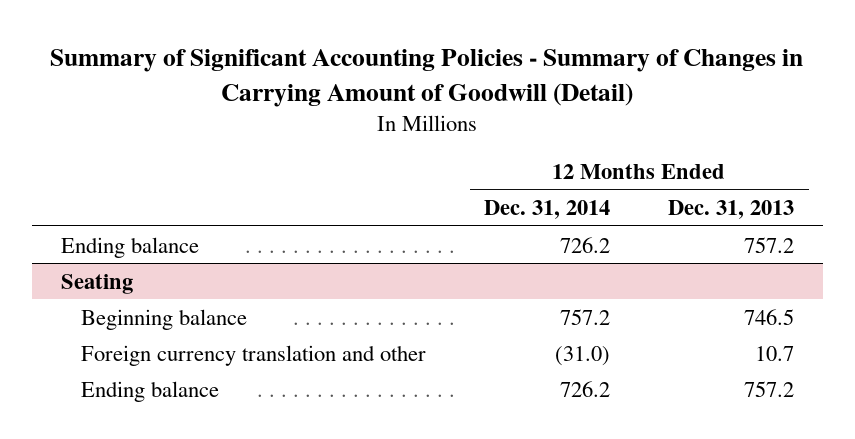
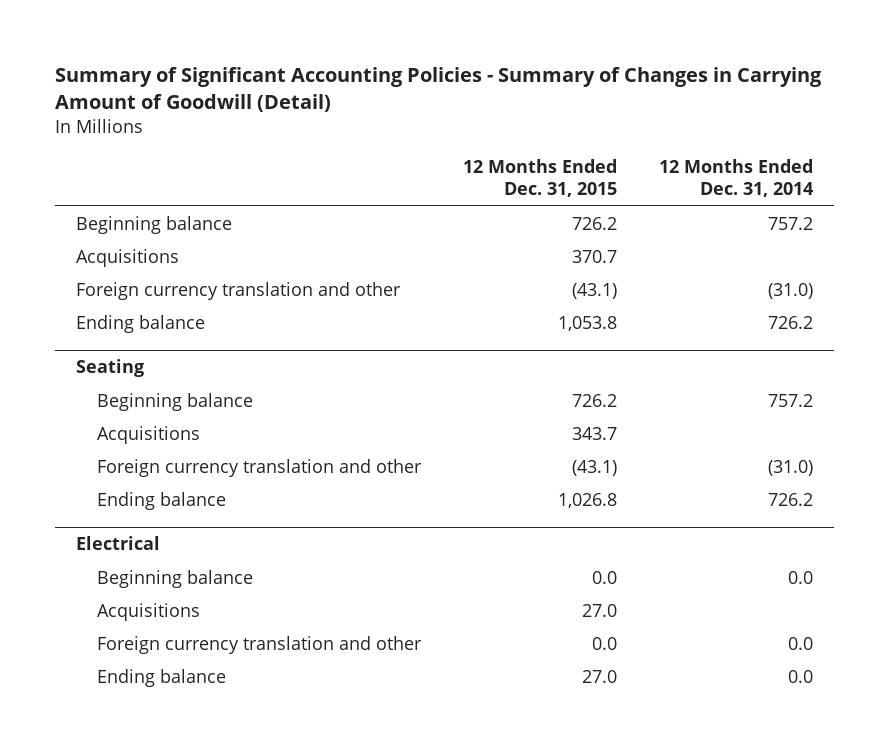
[668,200,795,220] Dec. 31, 2013 -> none
none -> [462,158,617,198] 12 Months Ended Dec. 31, 2015
none -> [75,215,232,234] Beginning balance
none -> [75,248,179,267] Acquisitions
none -> [75,281,401,300] Foreign currency translation and other
none -> [97,425,201,444] Acquisitions
none -> [75,536,160,551] Electrical
none -> [97,569,254,588] Beginning balance
none -> [97,602,201,621] Acquisitions
none -> [97,635,423,654] Foreign currency translation and other
none -> [97,668,227,687] Ending balance

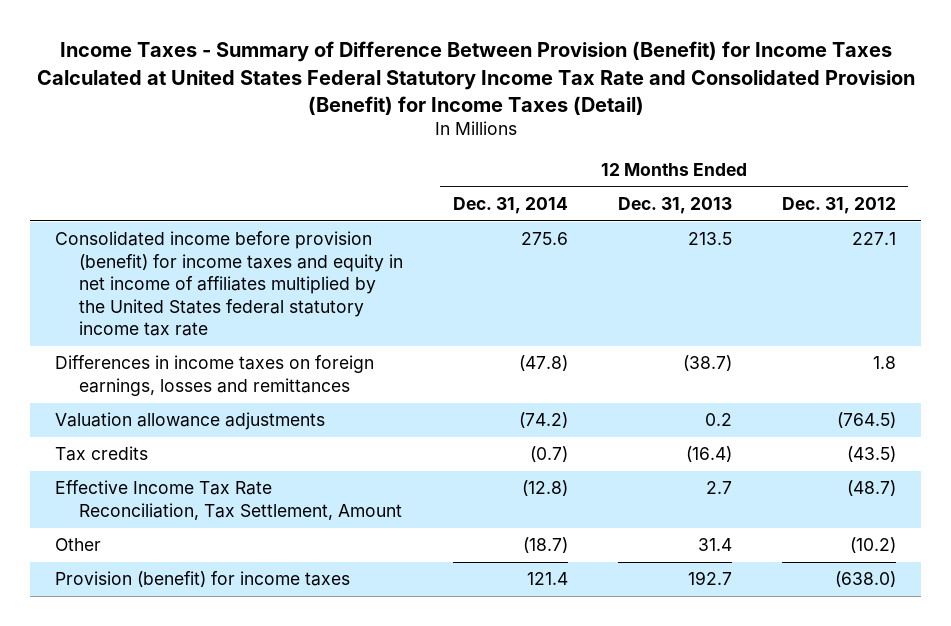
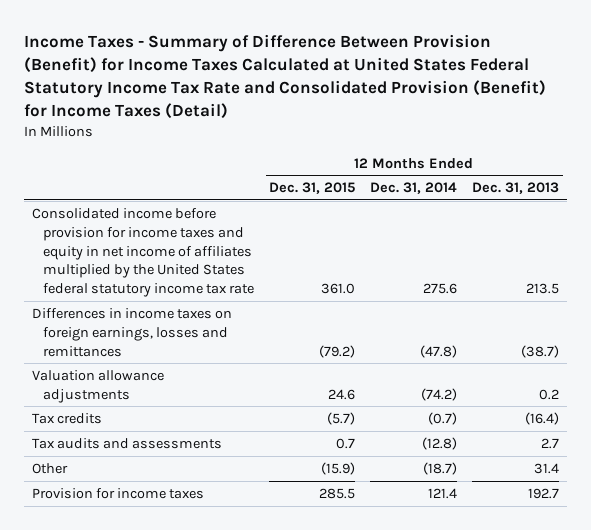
[781,197,896,215] Dec. 31, 2012 -> none
none -> [269,182,356,195] Dec. 31, 2015
[55,231,403,337] Consolidated income before provision (benefit) for income taxes and equity in net income of affiliates multiplied by the United States federal statutory income tax rate -> [31,207,255,298] Consolidated income before provision for income taxes and equity in net income of affiliates multiplied by the United States federal statutory income tax rate
[55,480,402,520] Effective Income Tax Rate Reconciliation, Tax Settlement, Amount -> [31,437,222,449] Tax audits and assessments
[55,571,351,588] Provision (benefit) for income taxes -> [31,487,204,499] Provision for income taxes

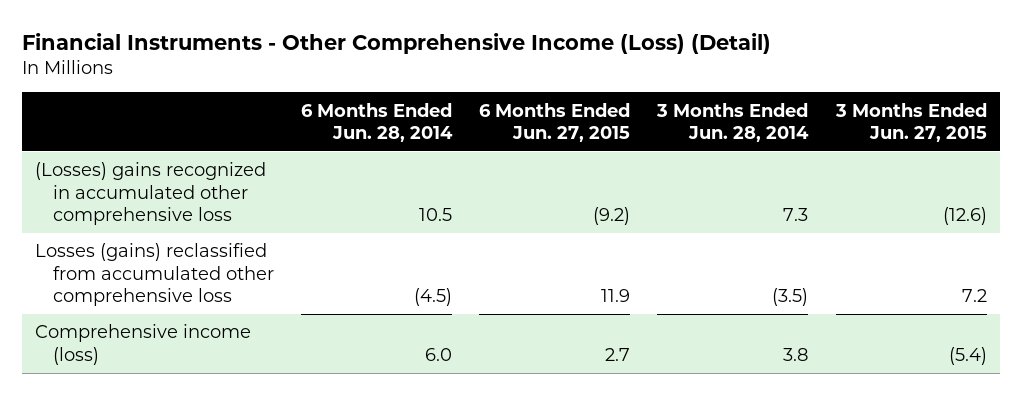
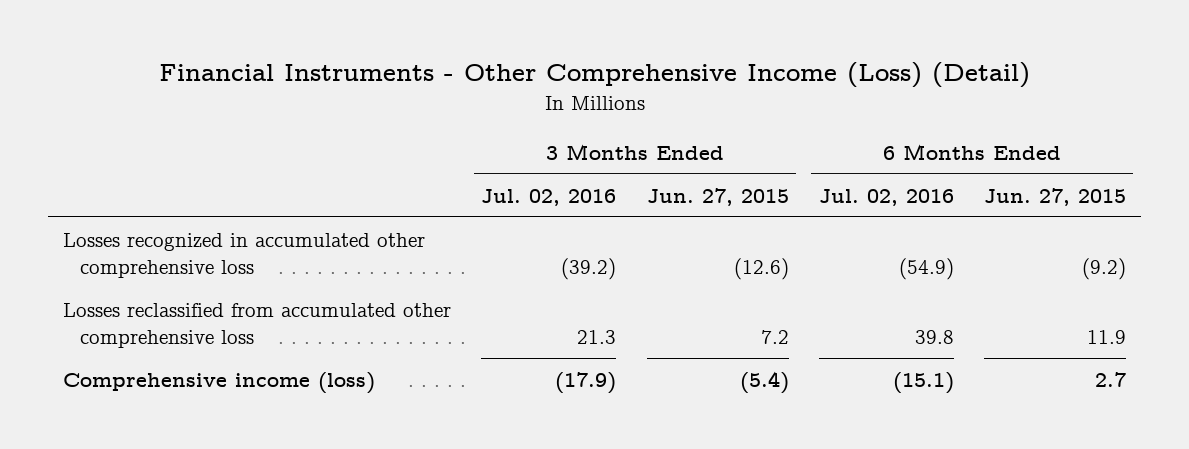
[301,102,454,143] 6 Months Ended Jun. 28, 2014 -> none
[656,102,810,143] 3 Months Ended Jun. 28, 2014 -> none
none -> [481,188,617,206] Jul. 02, 2016
none -> [818,188,954,206] Jul. 02, 2016
[35,162,267,226] (Losses) gains recognized in accumulated other comprehensive loss -> [63,232,426,278] Losses recognized in accumulated other comprehensive loss
[35,243,274,307] Losses (gains) reclassified from accumulated other comprehensive loss -> [63,302,452,348] Losses reclassified from accumulated other comprehensive loss

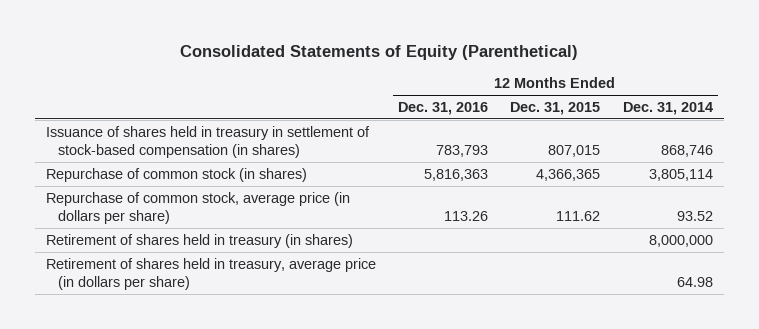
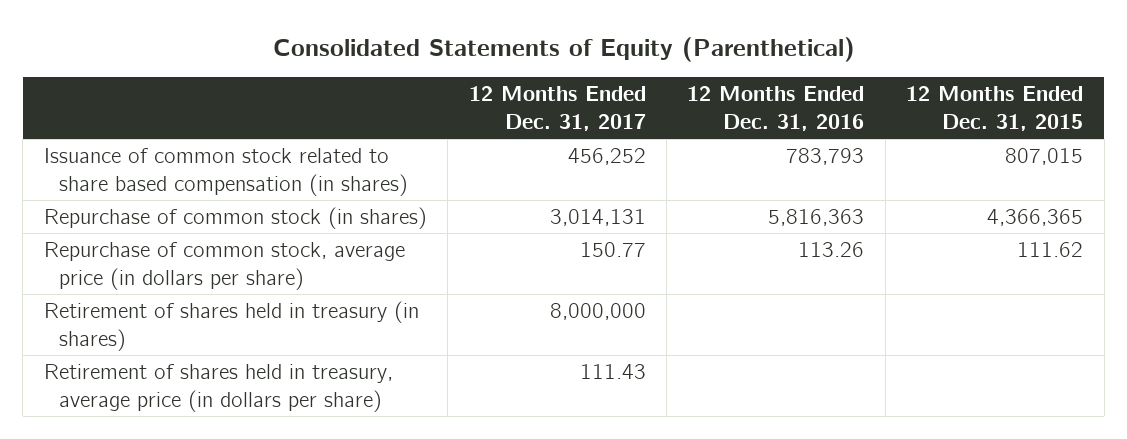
[622,102,713,116] Dec. 31, 2014 -> none
none -> [468,86,646,131] 12 Months Ended Dec. 31, 2017
[46,125,371,159] Issuance of shares held in treasury in settlement of stock-based compensation (in shares) -> [43,147,409,196] Issuance of common stock related to share based compensation (in shares)

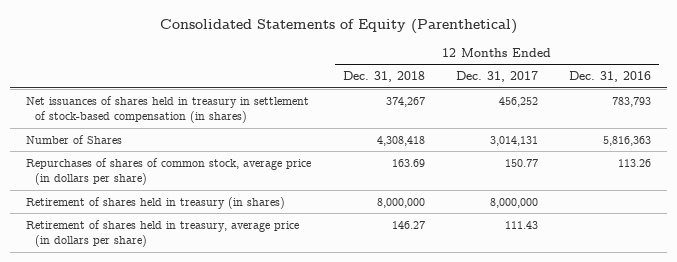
[906,86,1084,131] 12 Months Ended Dec. 31, 2015 -> none
none -> [342,71,425,83] Dec. 31, 2018
[43,147,409,196] Issuance of common stock related to share based compensation (in shares) -> [26,95,310,124] Net issuances of shares held in treasury in settlement of stock-based compensation (in shares)
[43,206,427,229] Repurchase of common stock (in shares) -> [26,134,123,144] Number of Shares
[43,241,405,290] Repurchase of common stock, average price (in dollars per share) -> [26,157,312,186] Repurchases of shares of common stock, average price (in dollars per share)

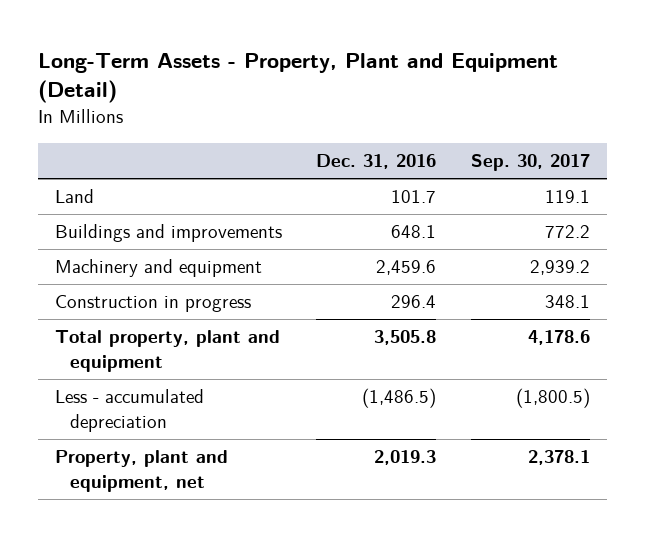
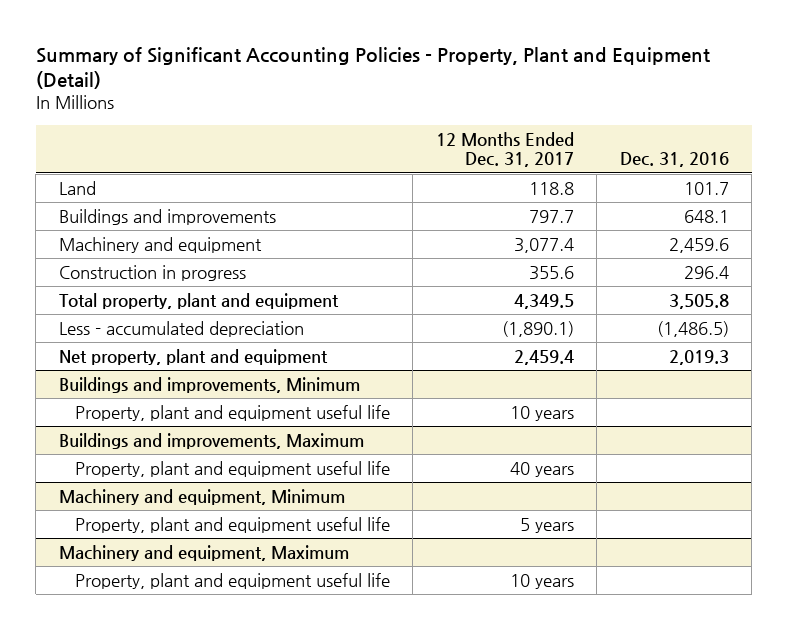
[37,52,558,104] Long-Term Assets - Property, Plant and Equipment (Detail) -> [35,46,710,90] Summary of Significant Accounting Policies - Property, Plant and Equipment (Detail)
[470,154,590,172] Sep. 30, 2017 -> none
none -> [435,131,574,168] 12 Months Ended Dec. 31, 2017
[55,450,229,492] Property, plant and equipment, net -> [58,348,328,365] Net property, plant and equipment
none -> [58,376,360,393] Buildings and improvements, Minimum
none -> [74,404,390,421] Property, plant and equipment useful life
none -> [58,432,364,449] Buildings and improvements, Maximum
none -> [74,460,390,477] Property, plant and equipment useful life
none -> [58,488,345,505] Machinery and equipment, Minimum
none -> [74,516,390,533] Property, plant and equipment useful life
none -> [58,544,349,561] Machinery and equipment, Maximum
none -> [74,572,390,589] Property, plant and equipment useful life

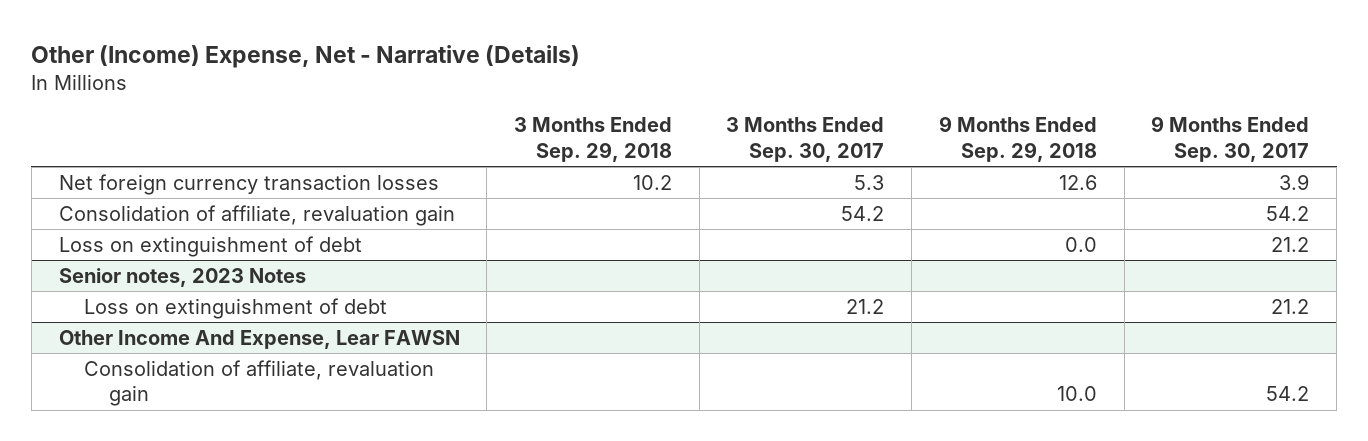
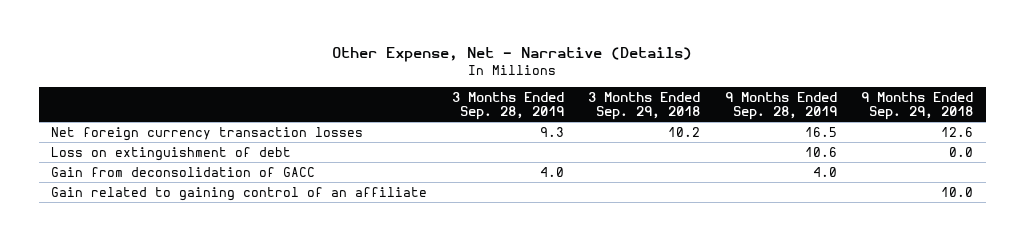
[31,44,581,68] Other (Income) Expense, Net - Narrative (Details) -> [332,46,693,62] Other Expense, Net - Narrative (Details)
[726,117,885,163] 3 Months Ended Sep. 30, 2017 -> none
[1151,116,1310,163] 9 Months Ended Sep. 30, 2017 -> none
none -> [451,91,564,121] 3 Months Ended Sep. 28, 2019
none -> [724,91,837,121] 9 Months Ended Sep. 28, 2019
[58,204,455,226] Consolidation of affiliate, revaluation gain -> none
[58,267,306,287] Senior notes, 2023 Notes -> none
[83,297,387,319] Loss on extinguishment of debt -> none
[58,329,460,349] Other Income And Expense, Lear FAWSN -> none
none -> [51,166,316,177] Gain from deconsolidation of GACC
[83,359,434,407] Consolidation of affiliate, revaluation gain -> [51,186,428,201] Gain related to gaining control of an affiliate

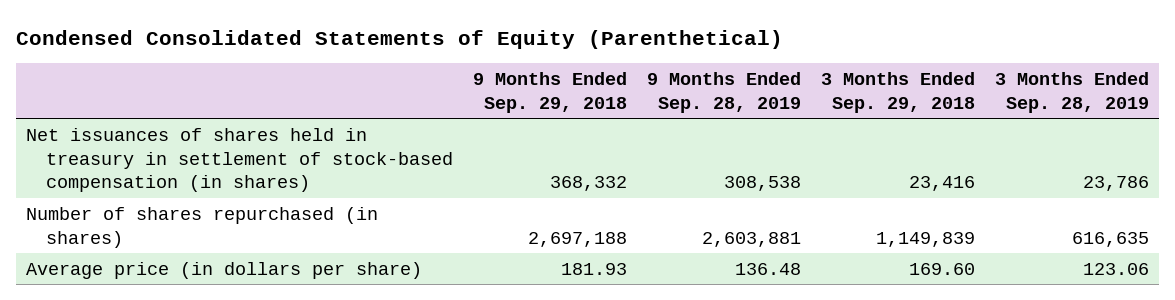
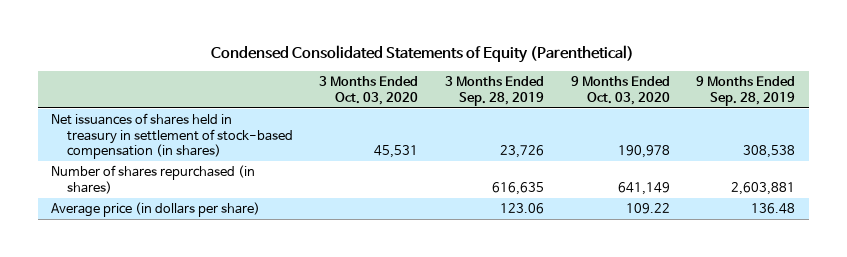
[472,71,627,113] 9 Months Ended Sep. 29, 2018 -> none
[820,71,975,113] 3 Months Ended Sep. 29, 2018 -> none
none -> [319,76,419,105] 3 Months Ended Oct. 03, 2020
none -> [570,76,670,105] 9 Months Ended Oct. 03, 2020
[1082,176,1149,192] 23,786 -> [500,145,545,159] 23,726

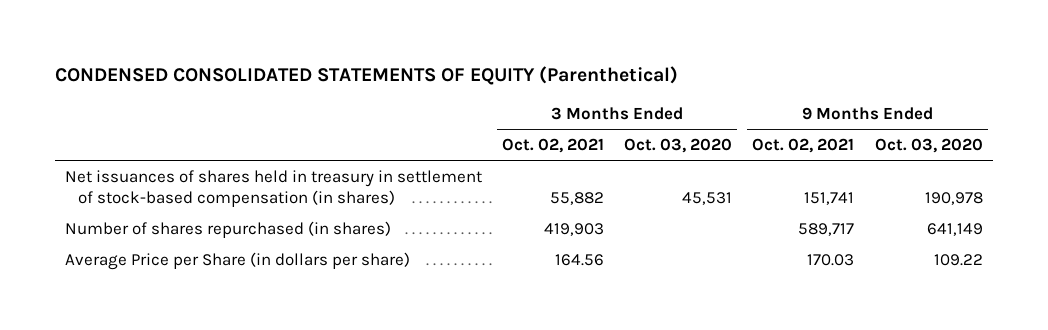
[211,45,635,64] Condensed Consolidated Statements of Equity (Parenthetical) -> [55,66,679,86] CONDENSED CONSOLIDATED STATEMENTS OF EQUITY (Parenthetical)
[445,76,545,106] 3 Months Ended Sep. 28, 2019 -> none
[696,76,796,106] 9 Months Ended Sep. 28, 2019 -> none
none -> [502,138,605,154] Oct. 02, 2021
none -> [752,138,855,154] Oct. 02, 2021
[51,202,261,218] Average price (in dollars per share) -> [65,251,411,270] Average Price per Share (in dollars per share)

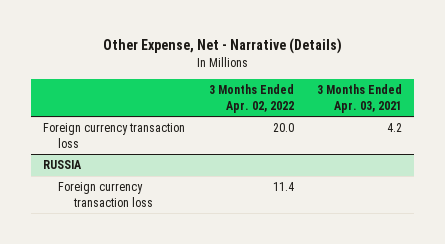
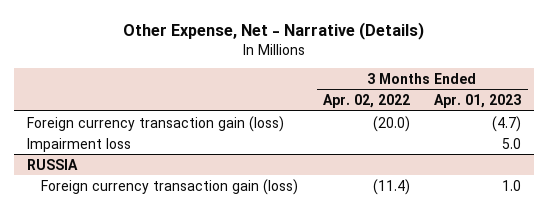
[317,84,403,113] 3 Months Ended Apr. 03, 2021 -> none
none -> [434,94,522,109] Apr. 01, 2023
[43,123,186,148] Foreign currency transaction loss -> [26,115,284,132] Foreign currency transaction gain (loss)
[272,123,294,133] 20.0 -> [372,115,410,132] (20.0)
none -> [26,137,131,152] Impairment loss
[58,182,153,207] Foreign currency transaction loss -> [41,178,299,195] Foreign currency transaction gain (loss)
[272,182,294,192] 11.4 -> [372,178,410,195] (11.4)

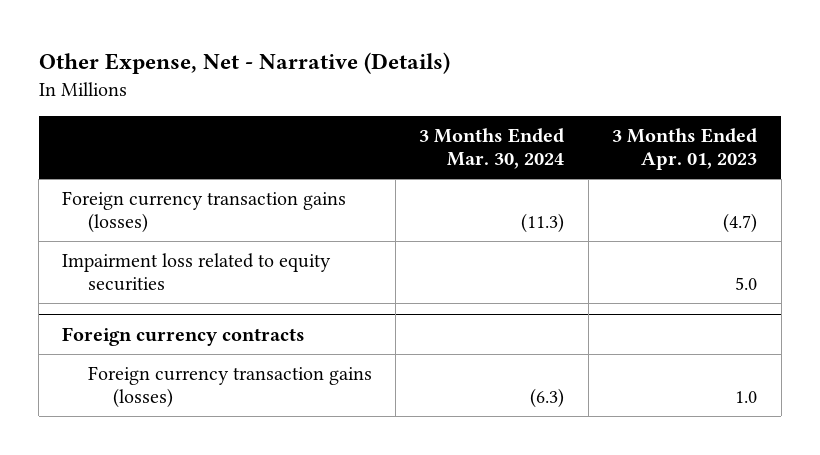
[322,94,410,109] Apr. 02, 2022 -> none
none -> [419,127,565,170] 3 Months Ended Mar. 30, 2024
[26,158,78,170] RUSSIA -> none
[26,115,284,132] Foreign currency transaction gain (loss) -> [62,190,347,234] Foreign currency transaction gains (losses)
[26,137,131,152] Impairment loss -> [62,252,332,292] Impairment loss related to equity securities
none -> [62,326,306,346] Foreign currency contracts
[41,178,299,195] Foreign currency transaction gain (loss) -> [87,365,372,409] Foreign currency transaction gains (losses)

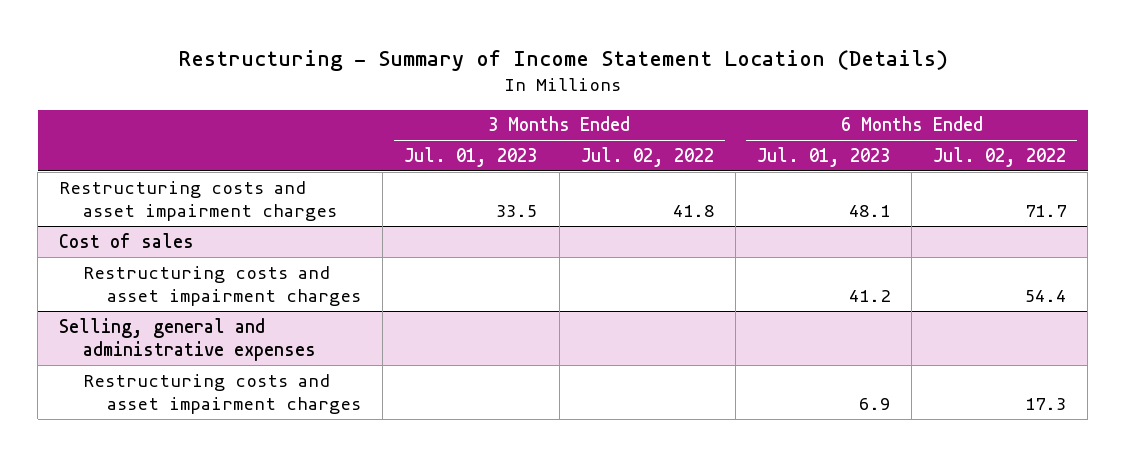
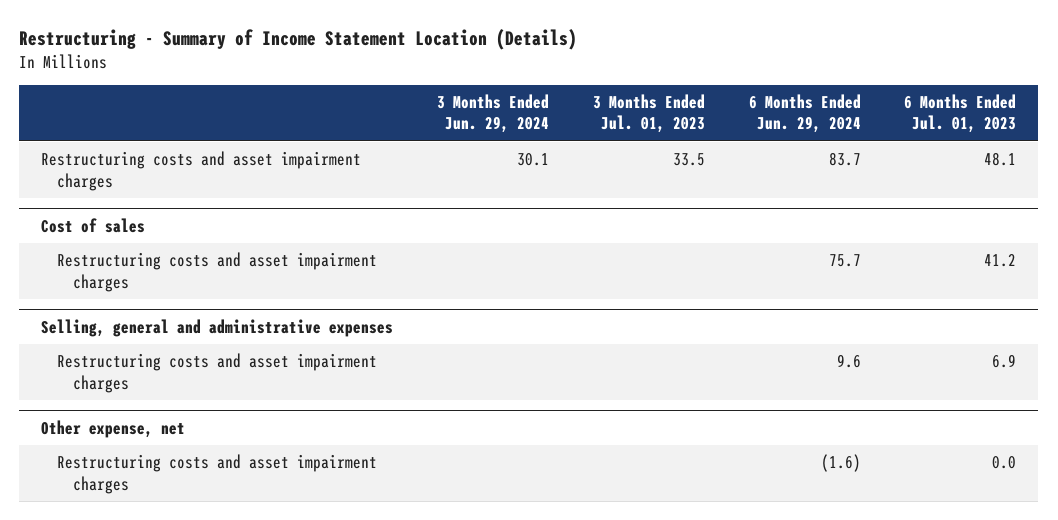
[580,147,714,168] 3 Months Ended Jul. 02, 2022 -> none
[933,147,1067,168] 6 Months Ended Jul. 02, 2022 -> none
none -> [437,93,550,134] 3 Months Ended Jun. 29, 2024
none -> [748,93,861,134] 6 Months Ended Jun. 29, 2024
none -> [41,419,186,438] Other expense, net
none -> [57,453,378,494] Restructuring costs and asset impairment charges

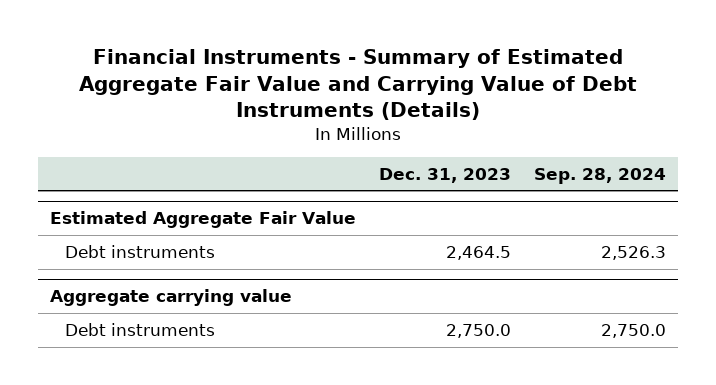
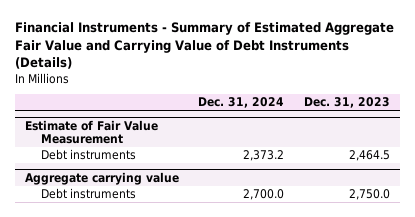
[534,167,667,184] Sep. 28, 2024 -> none
none -> [198,97,285,109] Dec. 31, 2024
[49,211,356,229] Estimated Aggregate Fair Value -> [24,120,158,145] Estimate of Fair Value Measurement

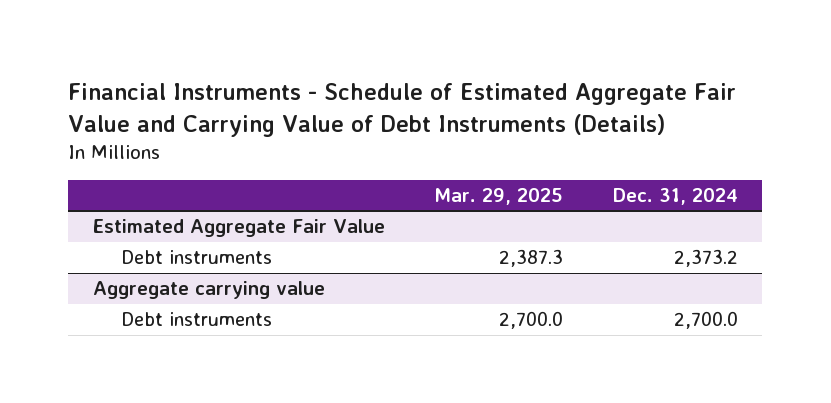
[14,22,394,70] Financial Instruments - Summary of Estimated Aggregate Fair Value and Carrying Value of Debt Instruments (Details) -> [68,83,737,137] Financial Instruments - Schedule of Estimated Aggregate Fair Value and Carrying Value of Debt Instruments (Details)
[304,97,391,109] Dec. 31, 2023 -> none
none -> [434,188,564,206] Mar. 29, 2025
[24,120,158,145] Estimate of Fair Value Measurement -> [93,219,386,238] Estimated Aggregate Fair Value

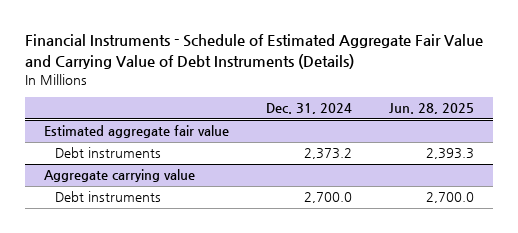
[434,188,564,206] Mar. 29, 2025 -> none
none -> [389,103,475,115] Jun. 28, 2025
[93,219,386,238] Estimated Aggregate Fair Value -> [43,125,229,139] Estimated aggregate fair value

